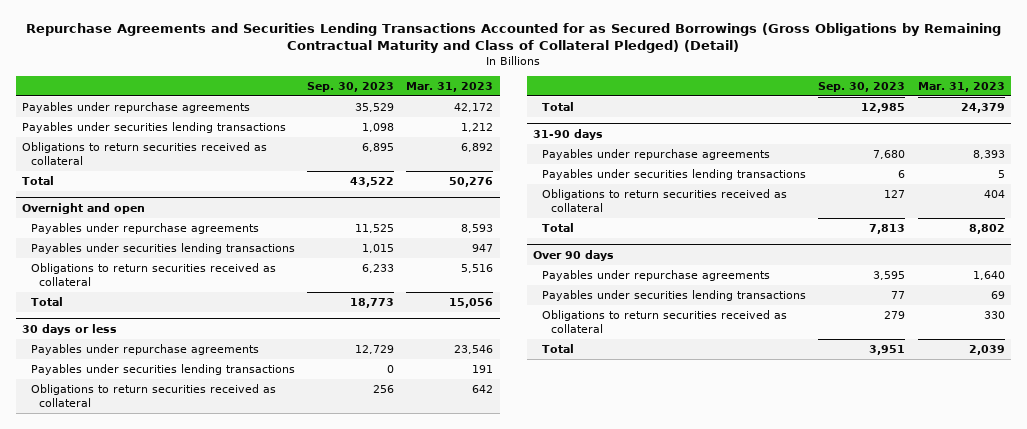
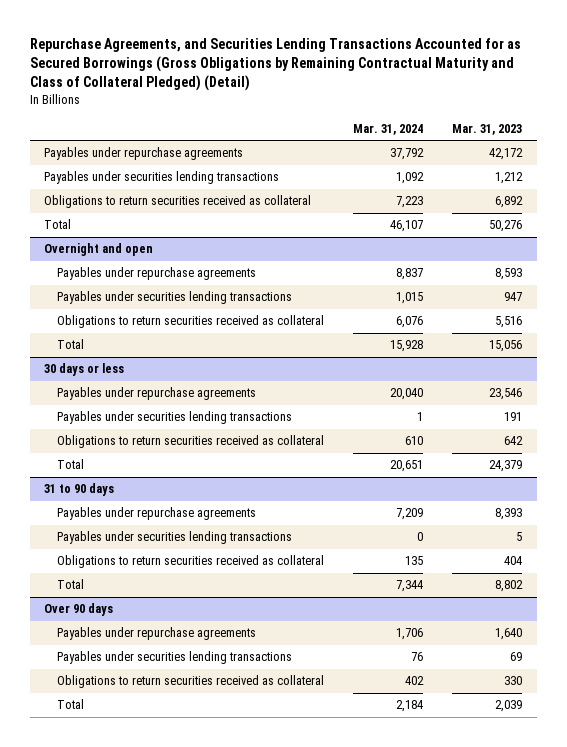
[26,22,1002,53] Repurchase Agreements and Securities Lending Transactions Accounted for as Secured Borrowings (Gross Obligations by Remaining Contractual Maturity and Class of Collateral Pledged) (Detail) -> [29,38,521,92] Repurchase Agreements, and Securities Lending Transactions Accounted for as Secured Borrowings (Gross Obligations by Remaining Contractual Maturity and Class of Collateral Pledged) (Detail)
[307,81,395,92] Sep. 30, 2023 -> none
none -> [353,123,424,135] Mar. 31, 2024
[533,128,604,140] 31-90 days -> [44,483,115,497] 31 to 90 days

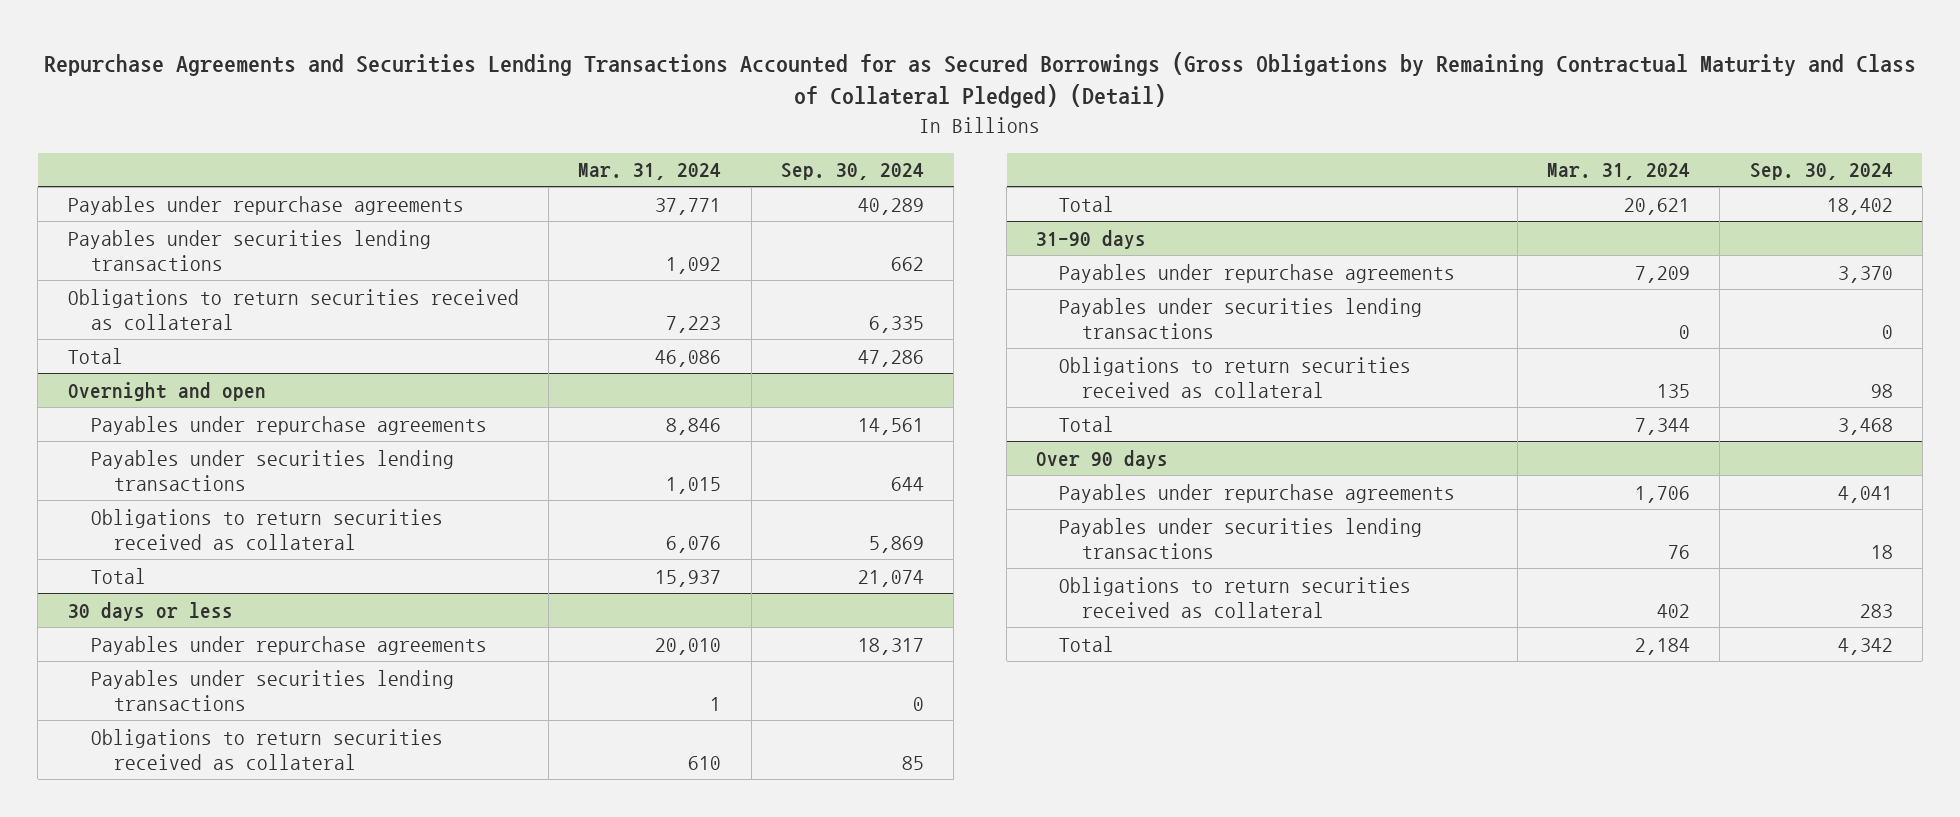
[29,38,521,92] Repurchase Agreements, and Securities Lending Transactions Accounted for as Secured Borrowings (Gross Obligations by Remaining Contractual Maturity and Class of Collateral Pledged) (Detail) -> [44,51,1917,109] Repurchase Agreements and Securities Lending Transactions Accounted for as Secured Borrowings (Gross Obligations by Remaining Contractual Maturity and Class of Collateral Pledged) (Detail)
[452,123,523,135] Mar. 31, 2023 -> none
none -> [781,163,925,181] Sep. 30, 2024
[390,148,425,161] 37,792 -> [655,197,722,215] 37,771
[390,220,424,233] 46,107 -> [655,349,722,367] 46,086
[396,268,424,281] 8,837 -> [666,417,722,435] 8,846
[390,340,424,353] 15,928 -> [655,569,722,587] 15,937
[390,388,424,401] 20,040 -> [655,637,722,655] 20,010
[390,460,424,473] 20,651 -> [1624,197,1691,215] 20,621
[44,483,115,497] 31 to 90 days -> [1036,229,1147,249] 31-90 days

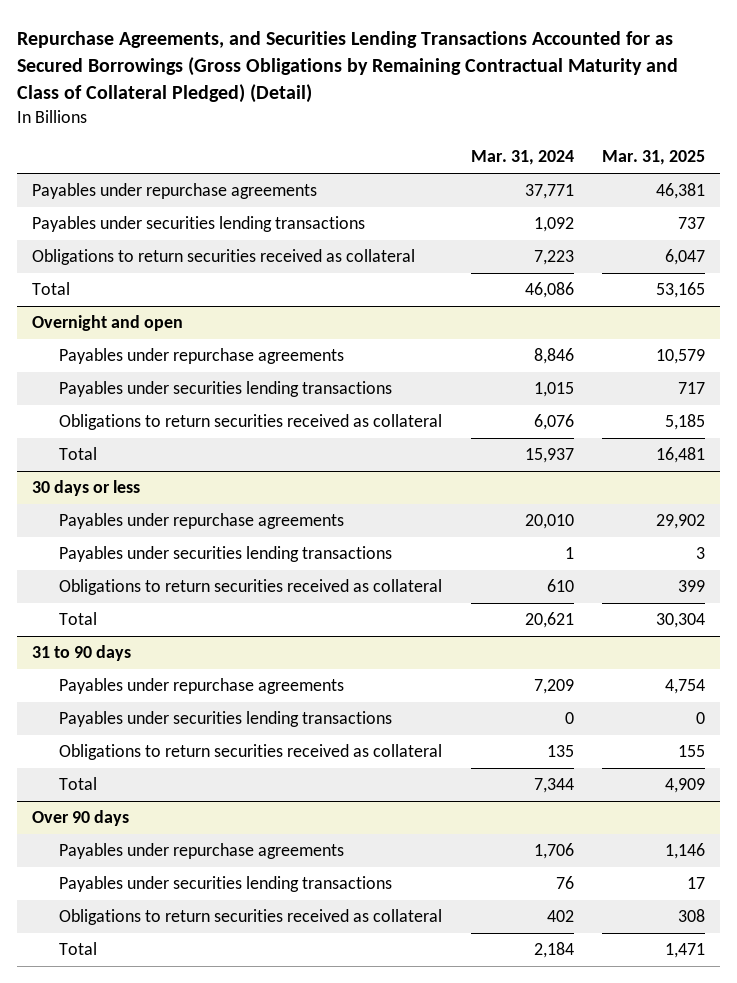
[44,51,1917,109] Repurchase Agreements and Securities Lending Transactions Accounted for as Secured Borrowings (Gross Obligations by Remaining Contractual Maturity and Class of Collateral Pledged) (Detail) -> [17,30,679,104] Repurchase Agreements, and Securities Lending Transactions Accounted for as Secured Borrowings (Gross Obligations by Remaining Contractual Maturity and Class of Collateral Pledged) (Detail)
[781,163,925,181] Sep. 30, 2024 -> none
none -> [602,150,706,166] Mar. 31, 2025
[1036,229,1147,249] 31-90 days -> [31,645,131,662] 31 to 90 days

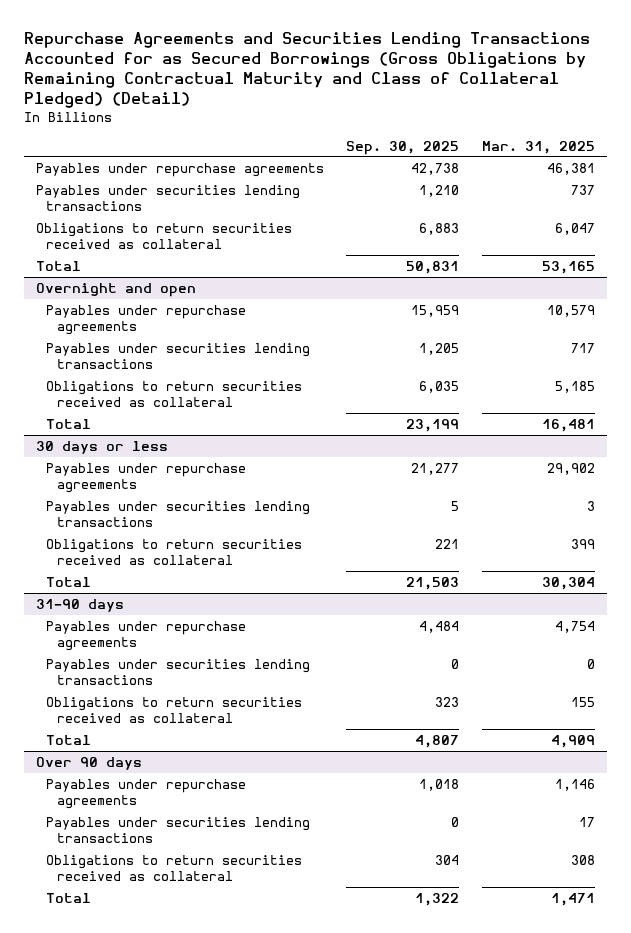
[17,30,679,104] Repurchase Agreements, and Securities Lending Transactions Accounted for as Secured Borrowings (Gross Obligations by Remaining Contractual Maturity and Class of Collateral Pledged) (Detail) -> [24,32,591,109] Repurchase Agreements and Securities Lending Transactions Accounted for as Secured Borrowings (Gross Obligations by Remaining Contractual Maturity and Class of Collateral Pledged) (Detail)
[470,150,574,166] Mar. 31, 2024 -> none
none -> [346,140,460,155] Sep. 30, 2025
[31,645,131,662] 31 to 90 days -> [35,598,124,612] 31-90 days

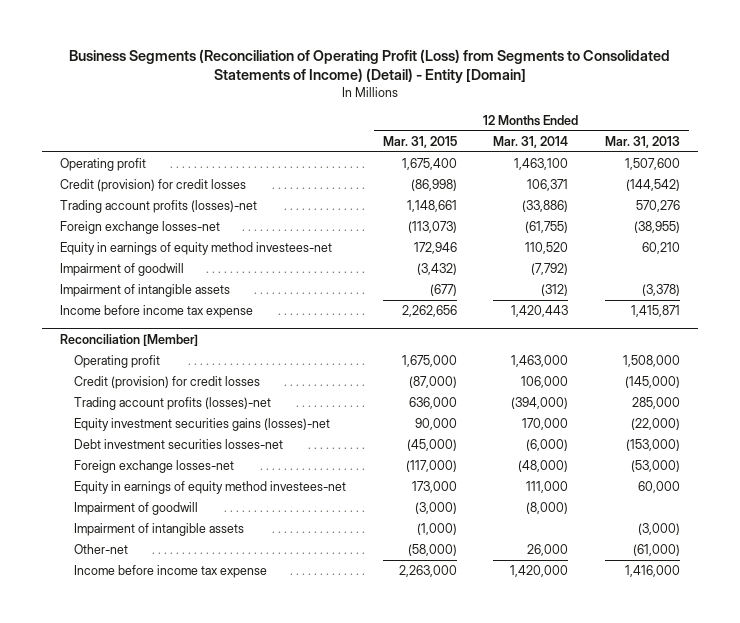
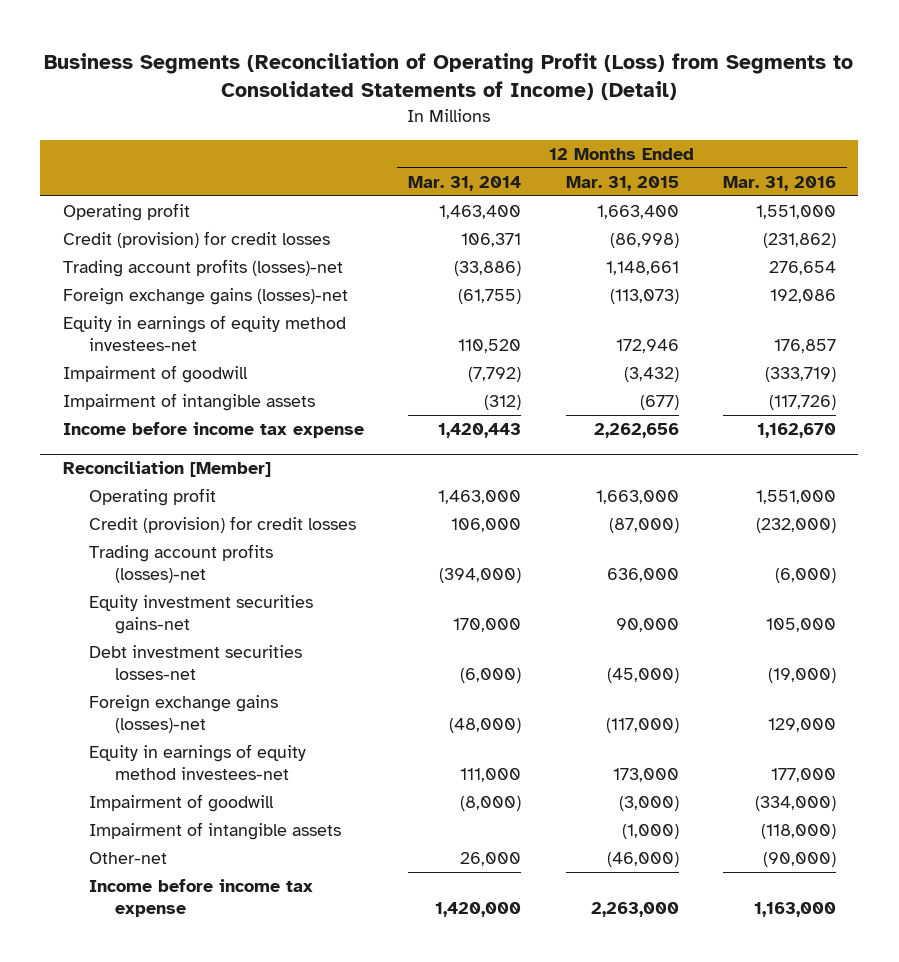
[68,49,670,84] Business Segments (Reconciliation of Operating Profit (Loss) from Segments to Consolidated Statements of Income) (Detail) - Entity [Domain] -> [44,52,854,100] Business Segments (Reconciliation of Operating Profit (Loss) from Segments to Consolidated Statements of Income) (Detail)
[605,135,681,148] Mar. 31, 2013 -> none
none -> [722,175,836,191] Mar. 31, 2016
[401,158,457,171] 1,675,400 -> [596,205,679,220] 1,663,400
[514,158,569,171] 1,463,100 -> [439,205,522,220] 1,463,400
[59,221,220,235] Foreign exchange losses-net -> [62,288,348,306] Foreign exchange gains (losses)-net
[401,355,457,368] 1,675,000 -> [595,490,679,505] 1,663,000
[74,418,331,432] Equity investment securities gains (losses)-net -> [88,595,313,635] Equity investment securities gains-net
[74,460,235,474] Foreign exchange losses-net -> [88,695,278,734] Foreign exchange gains (losses)-net
[407,544,457,557] (58,000) -> [606,852,679,868] (46,000)

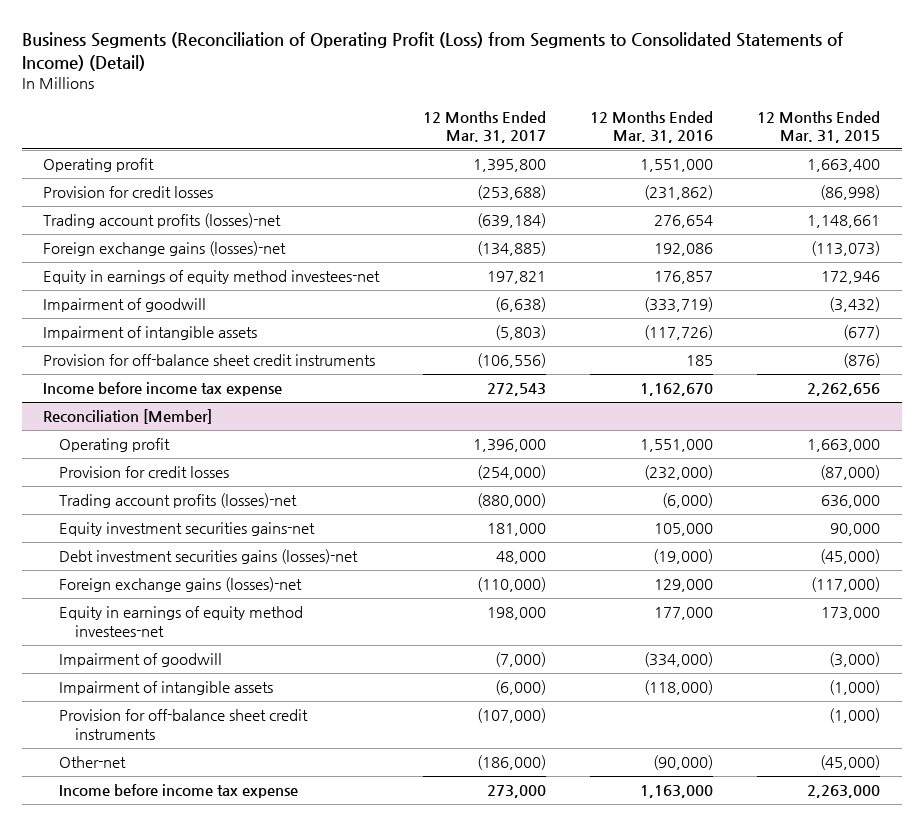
[408,175,522,191] Mar. 31, 2014 -> none
none -> [423,110,547,143] 12 Months Ended Mar. 31, 2017
[62,231,330,249] Credit (provision) for credit losses -> [43,186,214,199] Provision for credit losses
none -> [43,354,376,367] Provision for off-balance sheet credit instruments
[88,516,356,534] Credit (provision) for credit losses -> [59,466,230,479] Provision for credit losses
[88,645,302,681] Debt investment securities losses-net -> [59,549,359,565] Debt investment securities gains (losses)-net
none -> [59,709,309,740] Provision for off-balance sheet credit instruments
[606,852,679,868] (46,000) -> [819,755,880,771] (45,000)

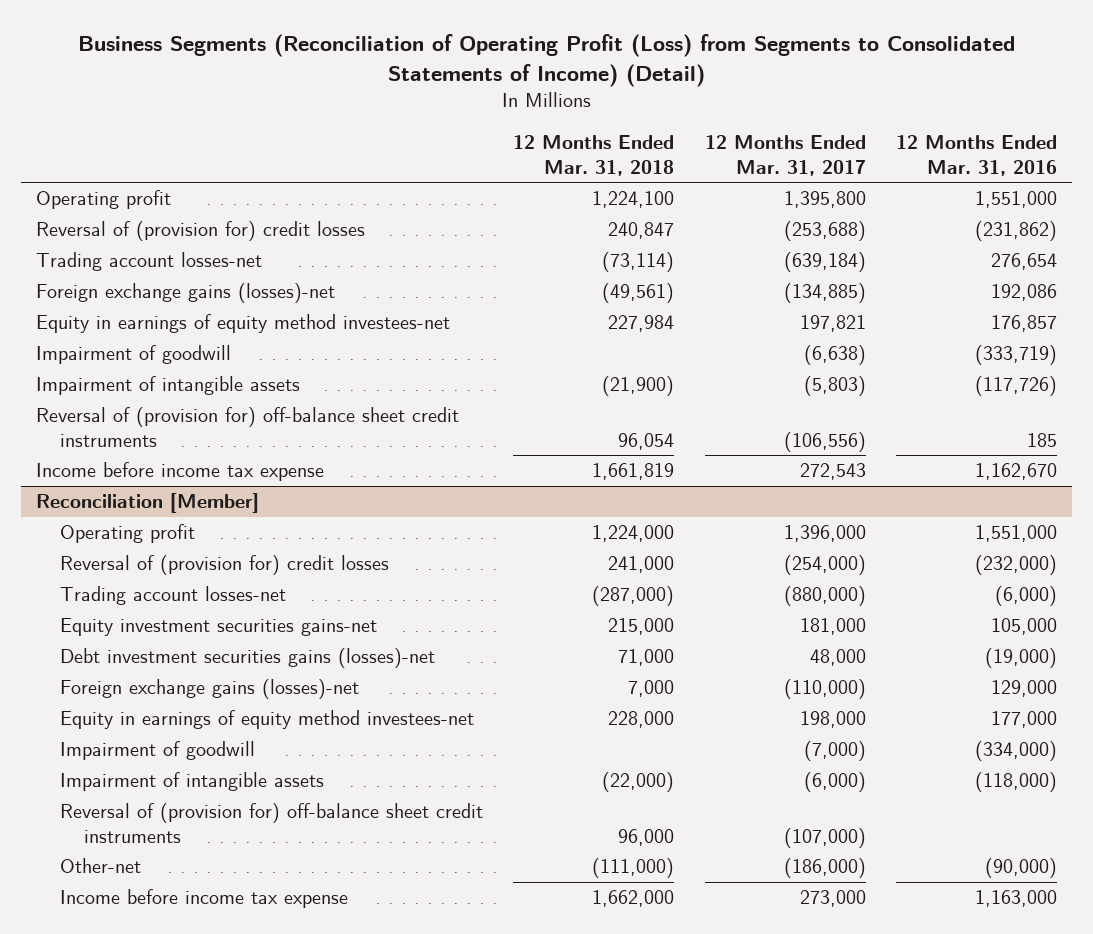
[756,110,880,143] 12 Months Ended Mar. 31, 2015 -> none
none -> [513,134,675,176] 12 Months Ended Mar. 31, 2018
[43,186,214,199] Provision for credit losses -> [36,221,366,242] Reversal of (provision for) credit losses
[43,213,282,229] Trading account profits (losses)-net -> [36,252,263,272] Trading account losses-net
[43,354,376,367] Provision for off-balance sheet credit instruments -> [36,407,460,447] Reversal of (provision for) off-balance sheet credit instruments
[59,466,230,479] Provision for credit losses -> [60,555,390,576] Reversal of (provision for) credit losses
[59,493,298,509] Trading account profits (losses)-net -> [60,586,287,606] Trading account losses-net
[59,709,309,740] Provision for off-balance sheet credit instruments -> [60,803,484,843] Reversal of (provision for) off-balance sheet credit instruments

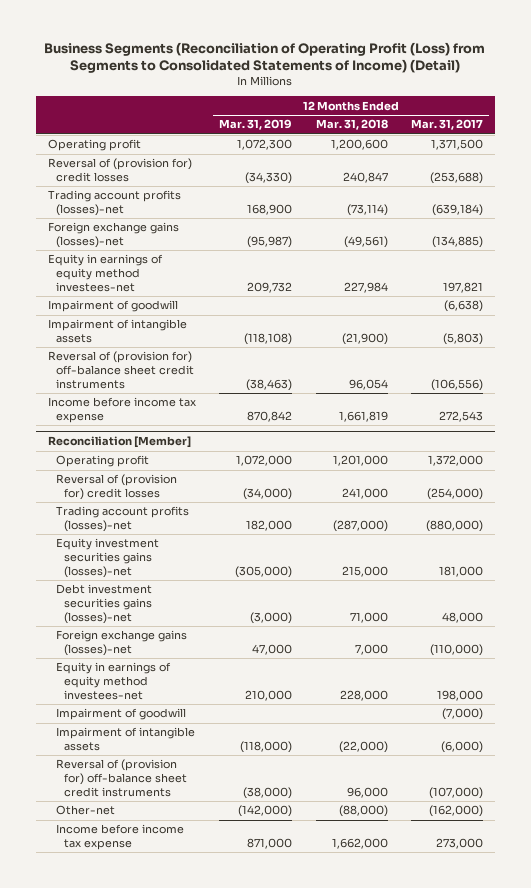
[895,134,1057,176] 12 Months Ended Mar. 31, 2016 -> none
none -> [219,119,293,131] Mar. 31, 2019
[592,191,675,209] 1,224,100 -> [330,139,388,151] 1,200,600
[783,191,866,209] 1,395,800 -> [431,139,484,151] 1,371,500
[36,252,263,272] Trading account losses-net -> [47,190,181,217] Trading account profits (losses)-net
[592,525,675,543] 1,224,000 -> [332,455,388,467] 1,201,000
[783,525,866,543] 1,396,000 -> [428,455,484,467] 1,372,000
[60,586,287,606] Trading account losses-net -> [55,506,189,533] Trading account profits (losses)-net
[60,618,378,637] Equity investment securities gains-net -> [55,538,159,578] Equity investment securities gains (losses)-net
[592,858,675,879] (111,000) -> [338,805,388,818] (88,000)
[783,858,866,879] (186,000) -> [429,805,484,818] (162,000)

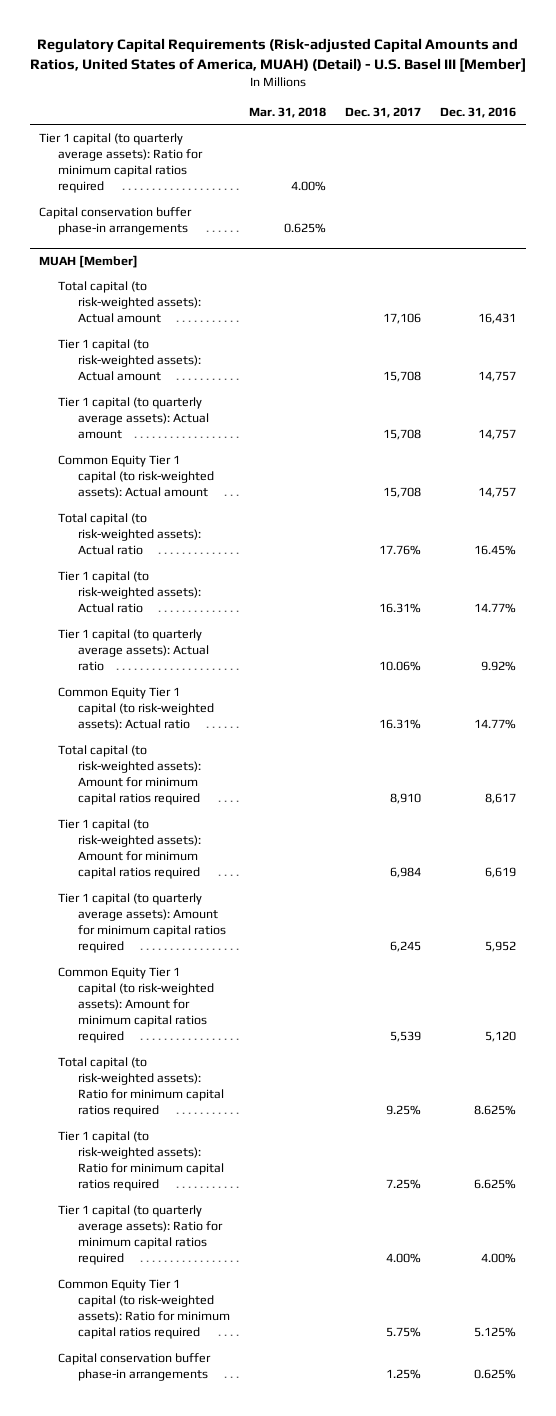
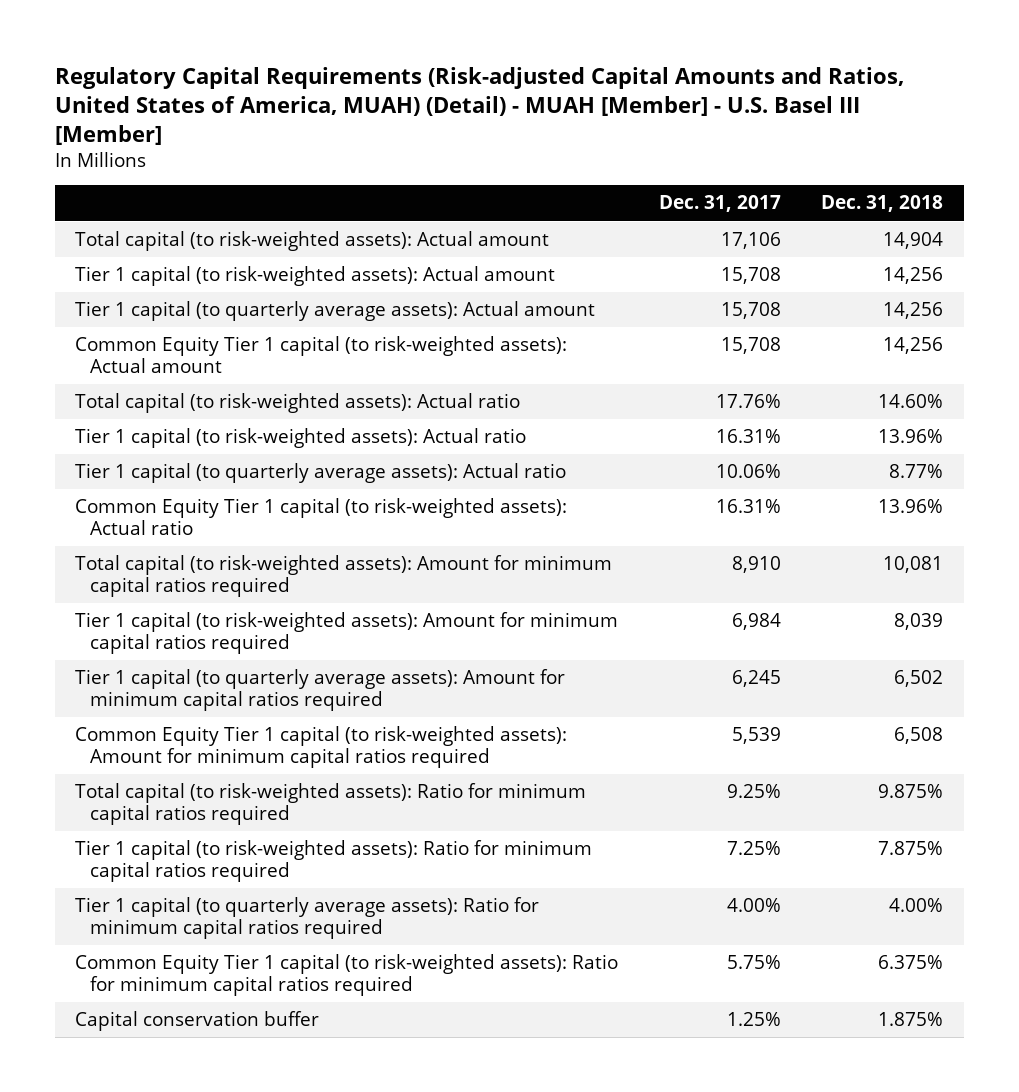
[29,38,526,73] Regulatory Capital Requirements (Risk-adjusted Capital Amounts and Ratios, United States of America, MUAH) (Detail) - U.S. Basel III [Member] -> [55,66,905,145] Regulatory Capital Requirements (Risk-adjusted Capital Amounts and Ratios, United States of America, MUAH) (Detail) - MUAH [Member] - U.S. Basel III [Member]
[248,106,326,118] Mar. 31, 2018 -> none
[440,106,517,118] Dec. 31, 2016 -> none
none -> [821,195,944,213] Dec. 31, 2018
[39,132,204,194] Tier 1 capital (to quarterly average assets): Ratio for minimum capital ratios required -> none
[39,206,193,235] Capital conservation buffer phase-in arrangements -> none
[39,254,139,268] MUAH [Member] -> none
[58,1352,212,1381] Capital conservation buffer phase-in arrangements -> [75,1011,320,1032] Capital conservation buffer

